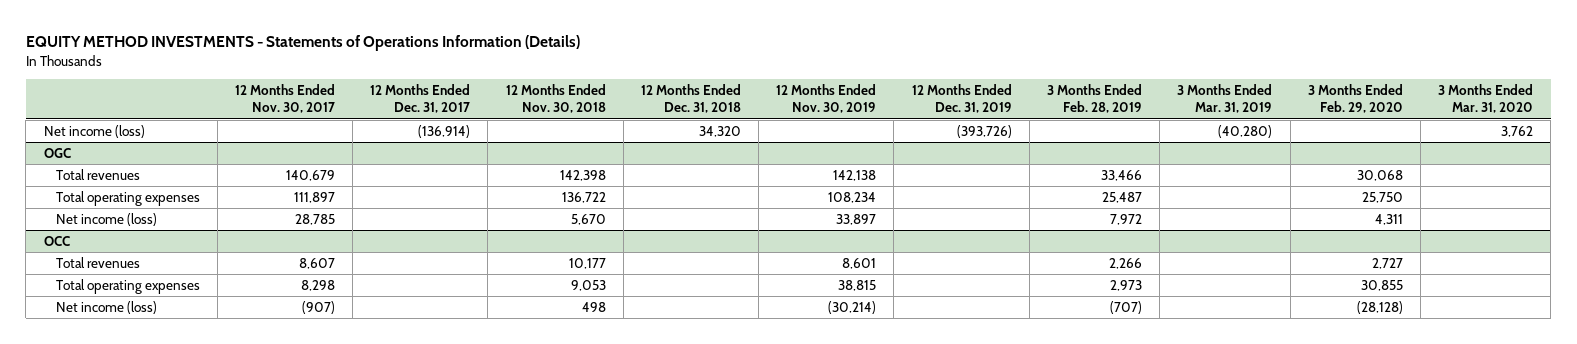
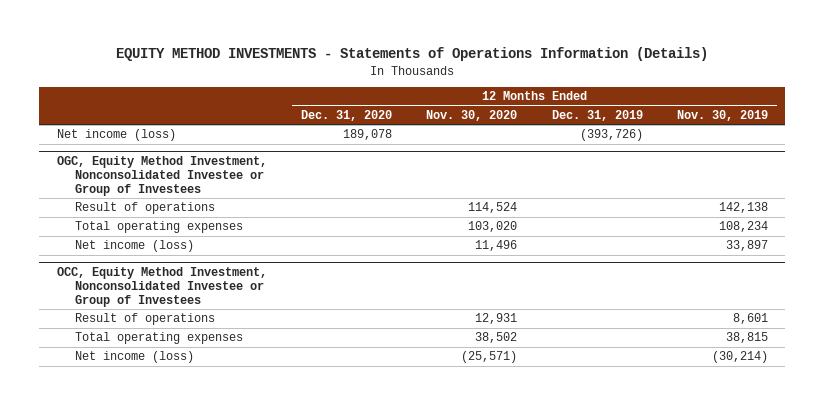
[234,84,335,114] 12 Months Ended Nov. 30, 2017 -> none
[370,84,471,114] 12 Months Ended Dec. 31, 2017 -> none
[505,84,606,114] 12 Months Ended Nov. 30, 2018 -> none
[640,84,741,114] 12 Months Ended Dec. 31, 2018 -> none
[1047,84,1143,114] 3 Months Ended Feb. 28, 2019 -> none
[1177,84,1273,114] 3 Months Ended Mar. 31, 2019 -> none
[1307,84,1403,114] 3 Months Ended Feb. 29, 2020 -> none
[1438,84,1534,114] 3 Months Ended Mar. 31, 2020 -> none
none -> [301,110,393,122] Dec. 31, 2020
none -> [426,110,518,122] Nov. 30, 2020
[43,147,71,158] OGC -> none
none -> [56,155,267,196] OGC, Equity Method Investment, Nonconsolidated Investee or Group of Investees
[55,168,140,180] Total revenues -> [74,202,215,215] Result of operations
[43,235,70,246] OCC -> none
none -> [56,266,267,307] OCC, Equity Method Investment, Nonconsolidated Investee or Group of Investees
[55,256,140,268] Total revenues -> [74,313,215,326] Result of operations

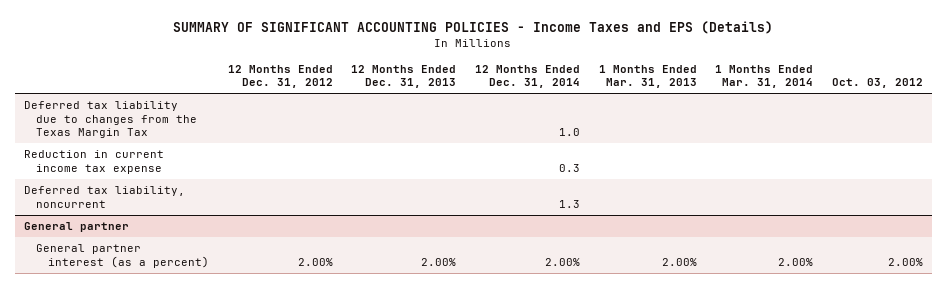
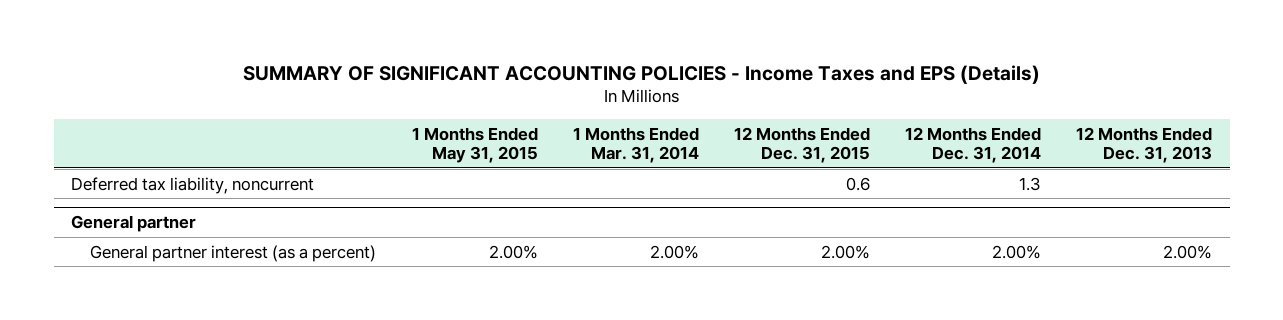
[227,64,333,89] 12 Months Ended Dec. 31, 2012 -> none
[598,64,697,89] 1 Months Ended Mar. 31, 2013 -> none
[831,78,923,89] Oct. 03, 2012 -> none
none -> [411,126,538,163] 1 Months Ended May 31, 2015
none -> [733,126,870,163] 12 Months Ended Dec. 31, 2015
[23,101,197,139] Deferred tax liability due to changes from the Texas Margin Tax -> none
[23,150,164,174] Reduction in current income tax expense -> none

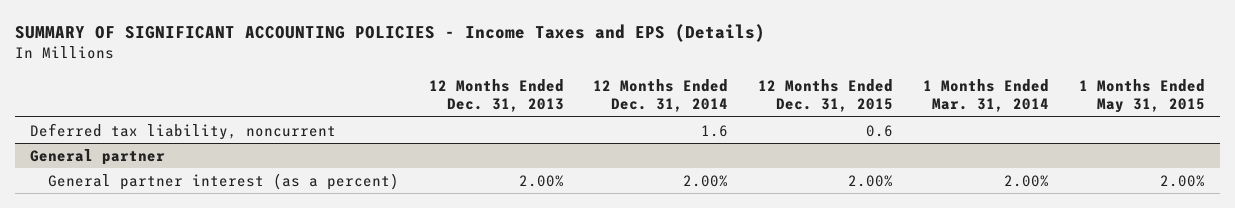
[1018,176,1041,191] 1.3 -> [701,124,729,137] 1.6

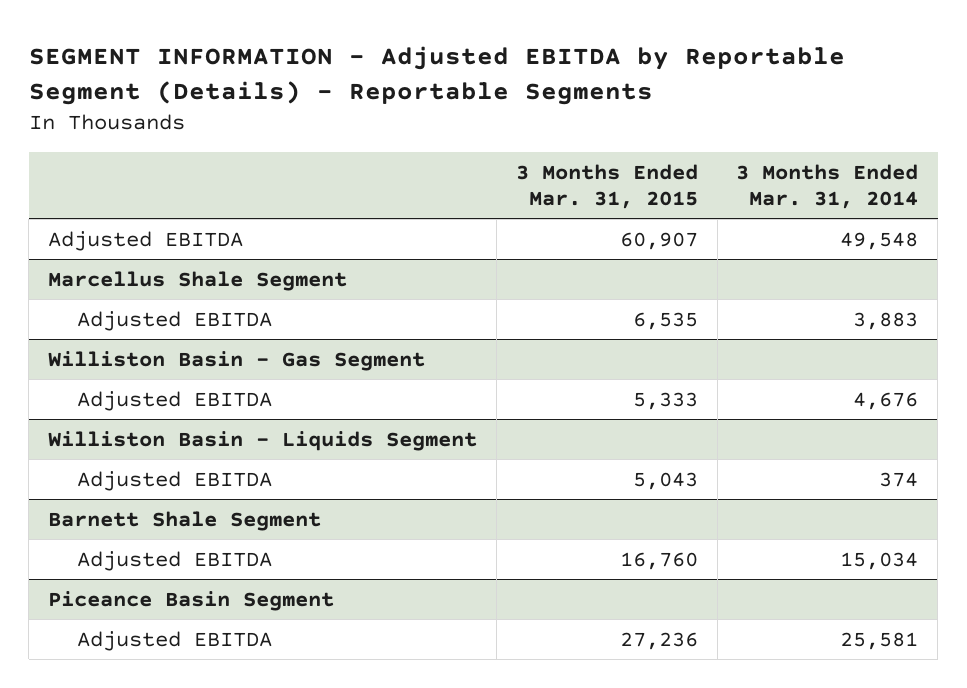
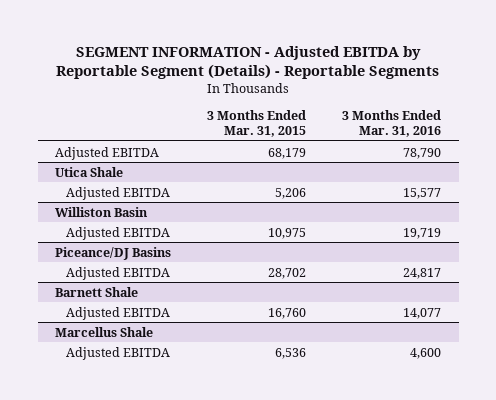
[736,163,919,209] 3 Months Ended Mar. 31, 2014 -> none
none -> [341,110,441,138] 3 Months Ended Mar. 31, 2016
[619,231,698,250] 60,907 -> [268,147,307,159] 68,179
[48,270,348,291] Marcellus Shale Segment -> [55,166,124,177] Utica Shale
[632,311,698,330] 6,535 -> [275,187,307,199] 5,206
[48,350,426,371] Williston Basin - Gas Segment -> [55,206,149,217] Williston Basin
[632,391,698,410] 5,333 -> [268,227,307,239] 10,975
[48,430,478,451] Williston Basin - Liquids Segment -> [55,246,172,260] Piceance/DJ Basins
[632,471,698,490] 5,043 -> [268,267,307,279] 28,702
[48,510,322,531] Barnett Shale Segment -> [55,286,139,297] Barnett Shale
[48,590,335,611] Piceance Basin Segment -> [55,326,154,337] Marcellus Shale
[619,631,698,650] 27,236 -> [275,347,307,359] 6,536

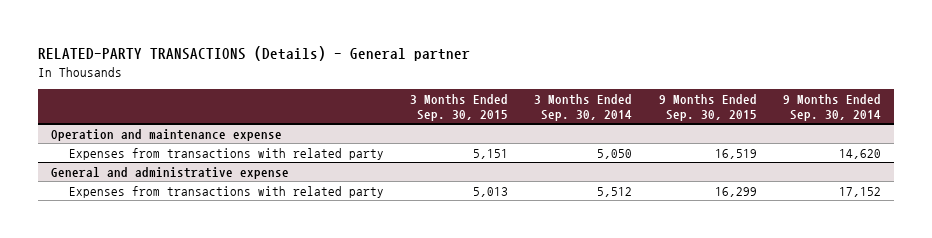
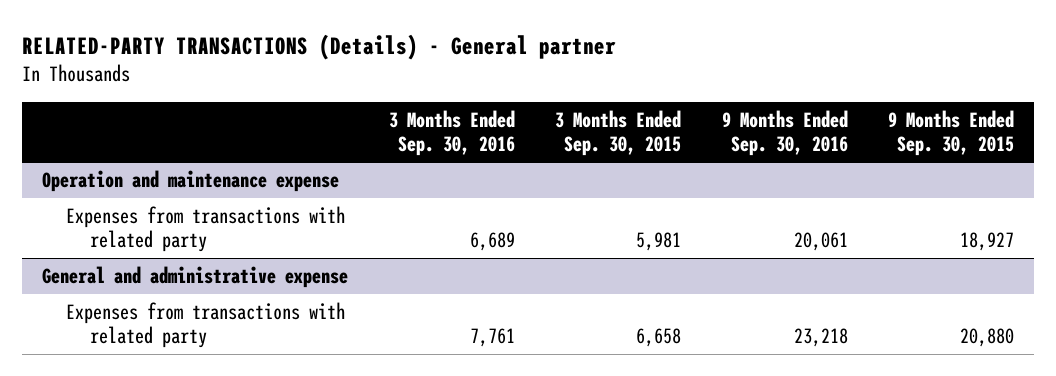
[534,93,633,122] 3 Months Ended Sep. 30, 2014 -> none
[782,93,881,122] 9 Months Ended Sep. 30, 2014 -> none
none -> [388,109,515,156] 3 Months Ended Sep. 30, 2016
none -> [721,109,848,156] 9 Months Ended Sep. 30, 2016
[473,148,509,159] 5,151 -> [636,231,682,251] 5,981
[714,148,757,159] 16,519 -> [960,231,1015,251] 18,927
[473,186,509,197] 5,013 -> [636,327,682,347] 6,658
[714,186,757,197] 16,299 -> [960,327,1015,347] 20,880

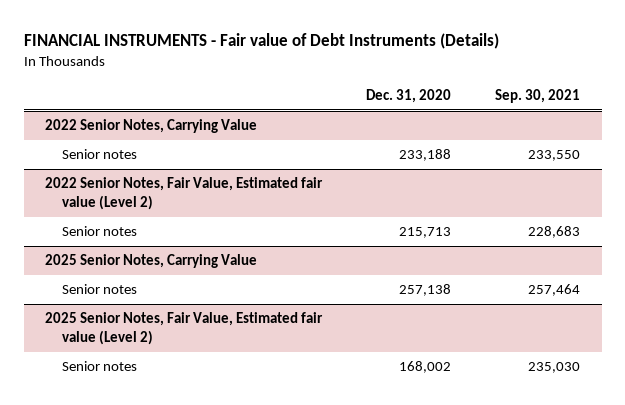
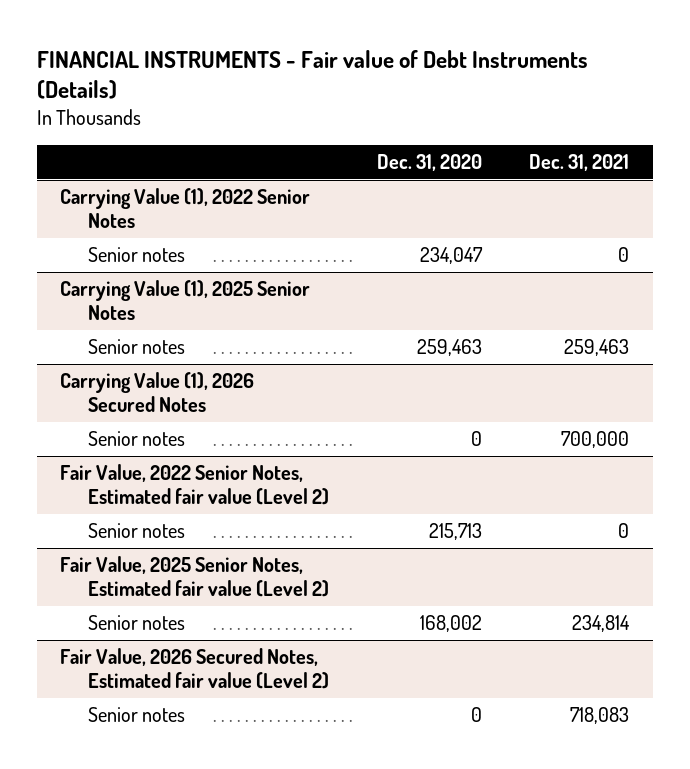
[494,88,580,103] Sep. 30, 2021 -> none
none -> [529,154,630,172] Dec. 31, 2021
[45,119,258,134] 2022 Senior Notes, Carrying Value -> [60,188,311,229] Carrying Value (1), 2022 Senior Notes
[399,149,452,162] 233,188 -> [419,247,483,265] 234,047
none -> [60,280,311,321] Carrying Value (1), 2025 Senior Notes
none -> [88,339,186,355] Senior notes
none -> [60,372,255,413] Carrying Value (1), 2026 Secured Notes
none -> [88,431,186,447] Senior notes
[45,177,324,210] 2022 Senior Notes, Fair Value, Estimated fair value (Level 2) -> [60,464,330,506] Fair Value, 2022 Senior Notes, Estimated fair value (Level 2)
[45,254,258,269] 2025 Senior Notes, Carrying Value -> none
[62,284,138,295] Senior notes -> none
[45,312,324,345] 2025 Senior Notes, Fair Value, Estimated fair value (Level 2) -> [60,556,330,598] Fair Value, 2025 Senior Notes, Estimated fair value (Level 2)
none -> [60,648,330,690] Fair Value, 2026 Secured Notes, Estimated fair value (Level 2)
none -> [88,707,186,723] Senior notes

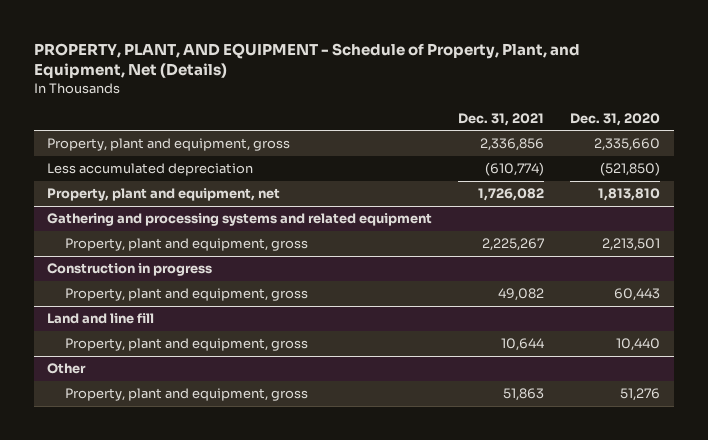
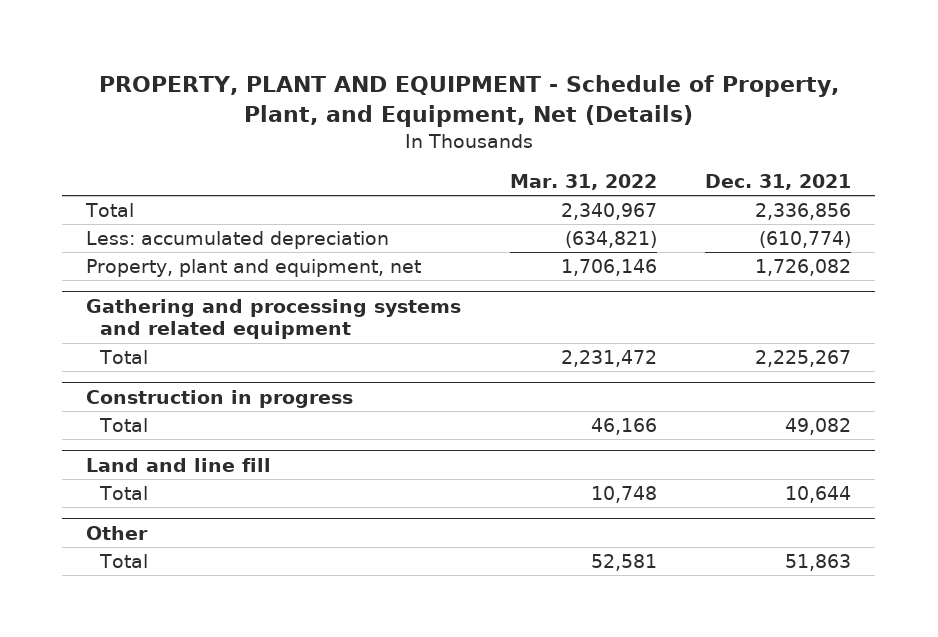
[34,42,581,78] PROPERTY, PLANT, AND EQUIPMENT - Schedule of Property, Plant, and Equipment, Net (Details) -> [98,75,839,127] PROPERTY, PLANT AND EQUIPMENT - Schedule of Property, Plant, and Equipment, Net (Details)
[570,112,661,126] Dec. 31, 2020 -> none
none -> [509,174,657,191] Mar. 31, 2022
[47,138,291,152] Property, plant and equipment, gross -> [85,203,135,218] Total
[47,163,254,177] Less accumulated depreciation -> [86,231,390,250] Less: accumulated depreciation
[64,238,308,252] Property, plant and equipment, gross -> [99,350,149,365] Total
[64,288,308,302] Property, plant and equipment, gross -> [99,418,149,433] Total
[64,338,308,352] Property, plant and equipment, gross -> [99,486,149,501] Total
[64,388,308,402] Property, plant and equipment, gross -> [99,554,149,569] Total

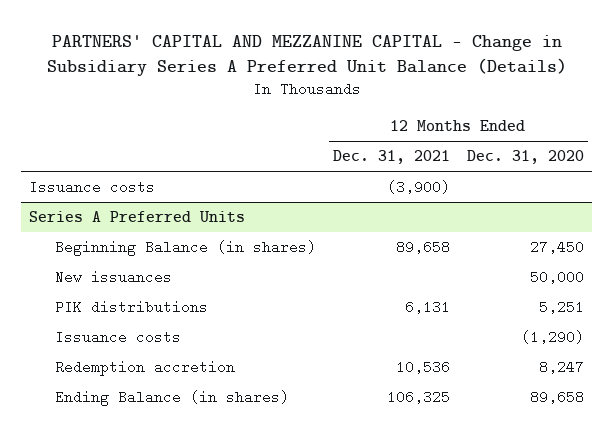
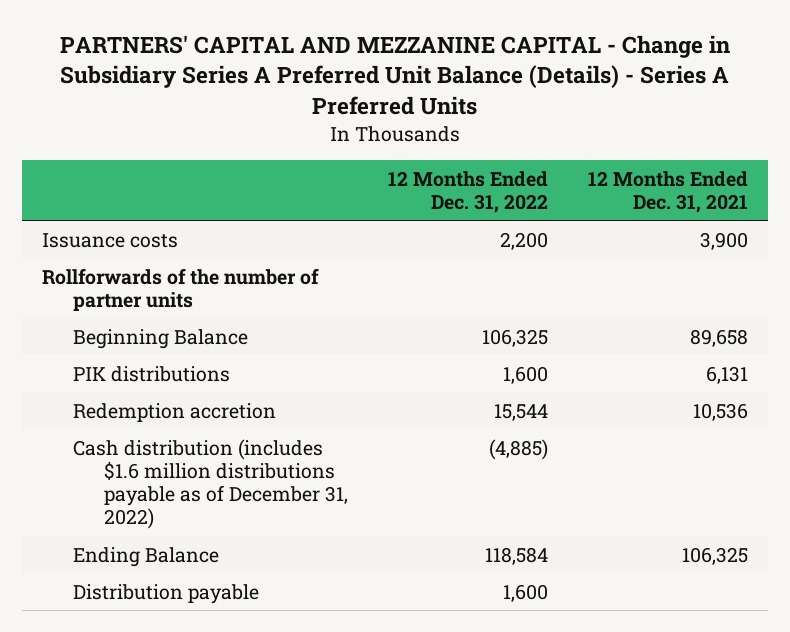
[46,34,567,77] PARTNERS' CAPITAL AND MEZZANINE CAPITAL - Change in Subsidiary Series A Preferred Unit Balance (Details) -> [60,34,731,115] PARTNERS' CAPITAL AND MEZZANINE CAPITAL - Change in Subsidiary Series A Preferred Unit Balance (Details) - Series A Preferred Units
[466,150,584,165] Dec. 31, 2020 -> none
none -> [387,170,548,214] 12 Months Ended Dec. 31, 2022
[29,211,246,223] Series A Preferred Units -> none
[54,270,172,285] New issuances -> none
[386,180,450,195] (3,900) -> [699,231,748,250] 3,900
none -> [42,267,320,311] Rollforwards of the number of partner units
[54,240,316,257] Beginning Balance (in shares) -> [73,328,249,349] Beginning Balance
[54,330,181,345] Issuance costs -> none
none -> [73,438,348,530] Cash distribution (includes $1.6 million distributions payable as of December 31, 2022)
[54,390,289,407] Ending Balance (in shares) -> [73,546,220,567] Ending Balance
none -> [73,583,260,604] Distribution payable

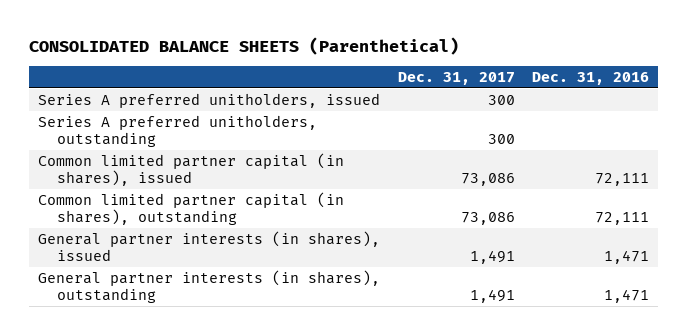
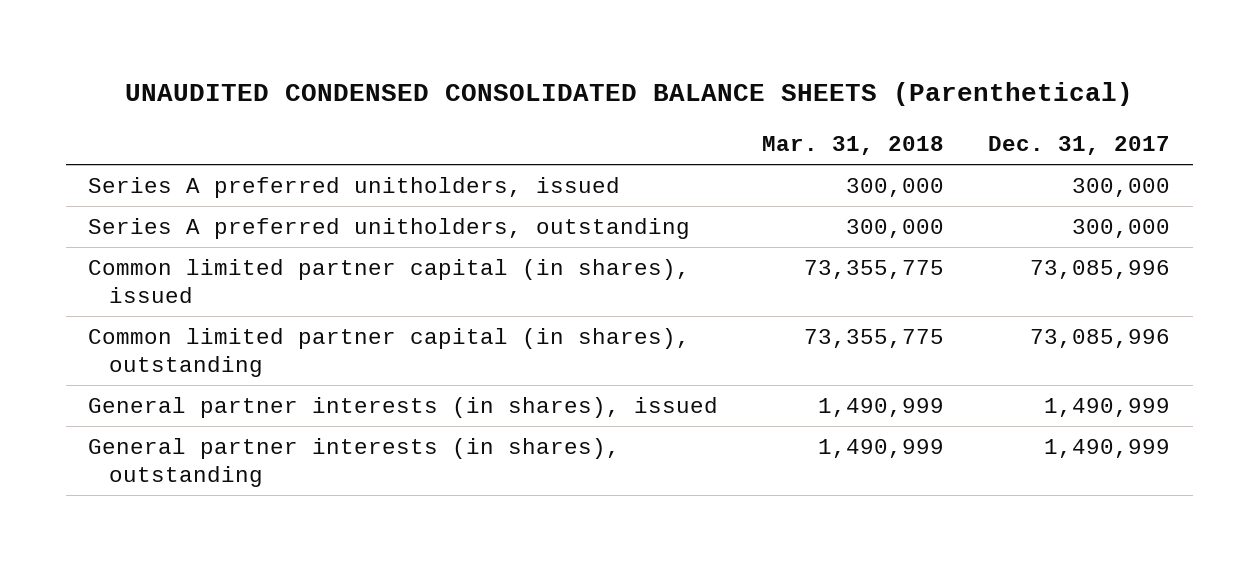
[29,36,460,55] CONSOLIDATED BALANCE SHEETS (Parenthetical) -> [125,81,1134,106] UNAUDITED CONDENSED CONSOLIDATED BALANCE SHEETS (Parenthetical)
[532,72,650,86] Dec. 31, 2016 -> none
none -> [762,136,945,156] Mar. 31, 2018
[487,94,515,105] 300 -> [1072,177,1171,197] 300,000
[487,133,515,144] 300 -> [1072,218,1171,238] 300,000
[460,172,515,186] 73,086 -> [1030,259,1171,279] 73,085,996
[460,211,515,225] 73,086 -> [1030,328,1171,348] 73,085,996
[469,249,515,264] 1,491 -> [1044,397,1171,417] 1,490,999
[469,288,515,303] 1,491 -> [1044,438,1171,458] 1,490,999

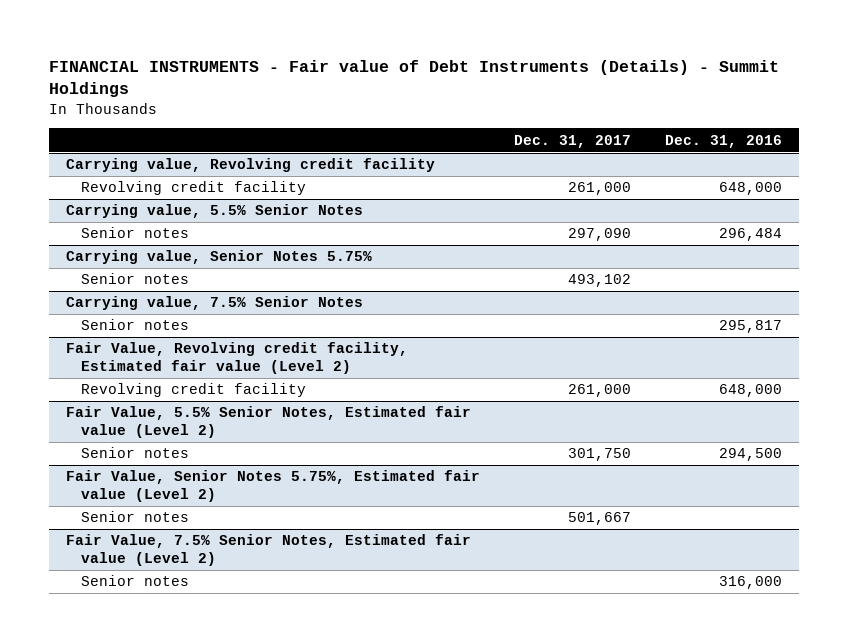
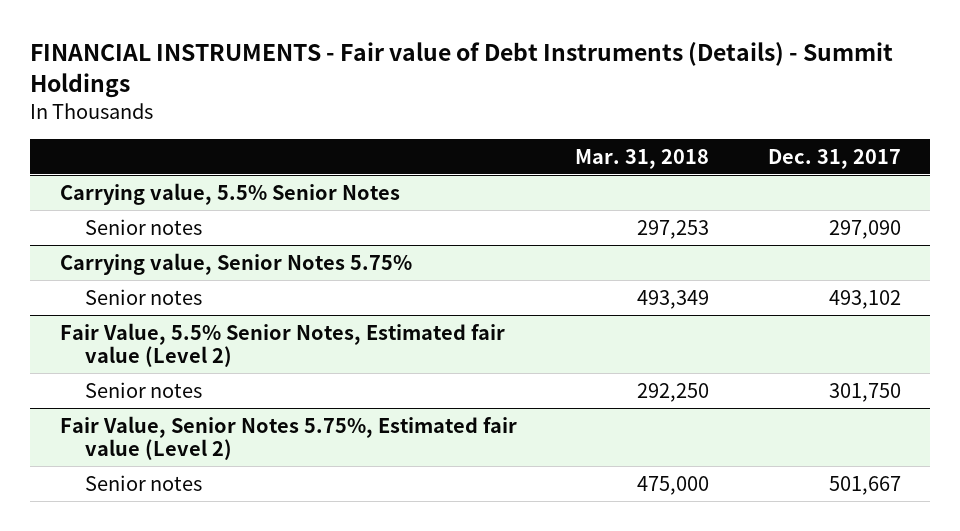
[664,134,782,148] Dec. 31, 2016 -> none
none -> [575,148,710,169] Mar. 31, 2018
[65,158,435,173] Carrying value, Revolving credit facility -> none
[80,181,306,196] Revolving credit facility -> none
[65,296,363,311] Carrying value, 7.5% Senior Notes -> none
[80,319,189,331] Senior notes -> none
[65,342,408,375] Fair Value, Revolving credit facility, Estimated fair value (Level 2) -> none
[80,383,306,398] Revolving credit facility -> none
[65,534,471,567] Fair Value, 7.5% Senior Notes, Estimated fair value (Level 2) -> none
[80,575,189,587] Senior notes -> none

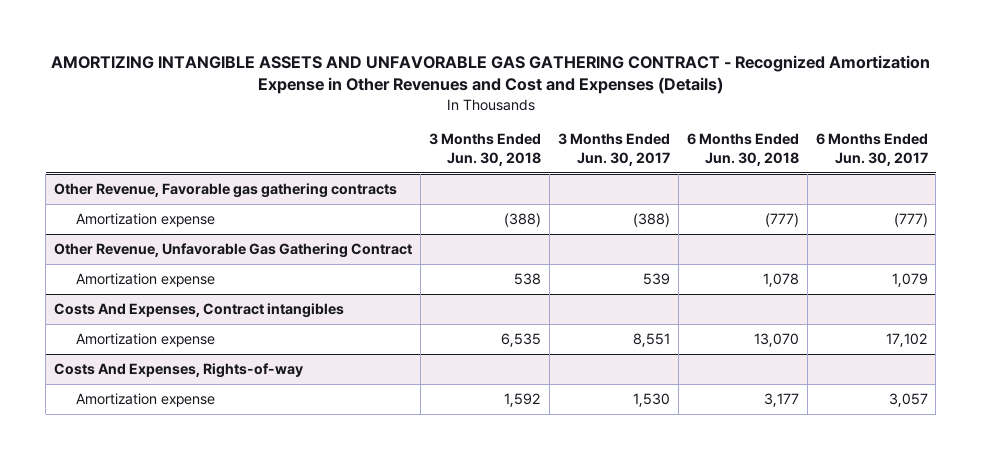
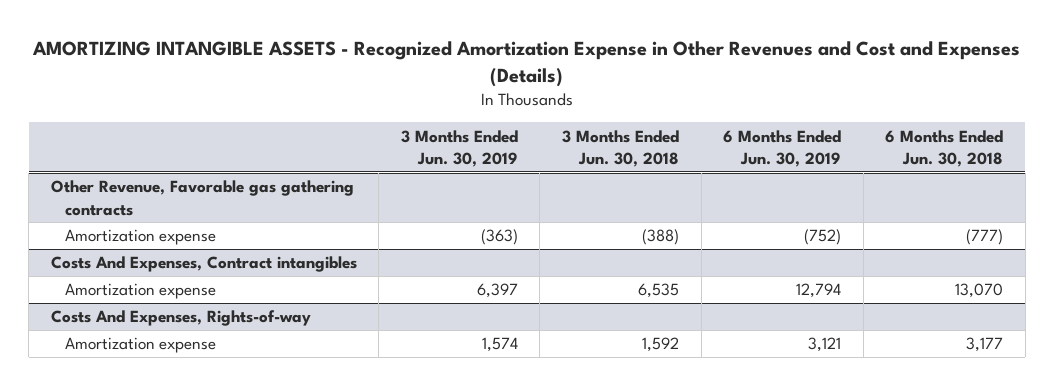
[50,55,930,95] AMORTIZING INTANGIBLE ASSETS AND UNFAVORABLE GAS GATHERING CONTRACT - Recognized Amortization Expense in Other Revenues and Cost and Expenses (Details) -> [31,41,1020,88] AMORTIZING INTANGIBLE ASSETS - Recognized Amortization Expense in Other Revenues and Cost and Expenses (Details)
[557,133,670,166] 3 Months Ended Jun. 30, 2017 -> none
[815,133,928,166] 6 Months Ended Jun. 30, 2017 -> none
none -> [400,129,518,167] 3 Months Ended Jun. 30, 2019
none -> [723,129,842,167] 6 Months Ended Jun. 30, 2019
[54,243,413,259] Other Revenue, Unfavorable Gas Gathering Contract -> none
[76,273,216,288] Amortization expense -> none

